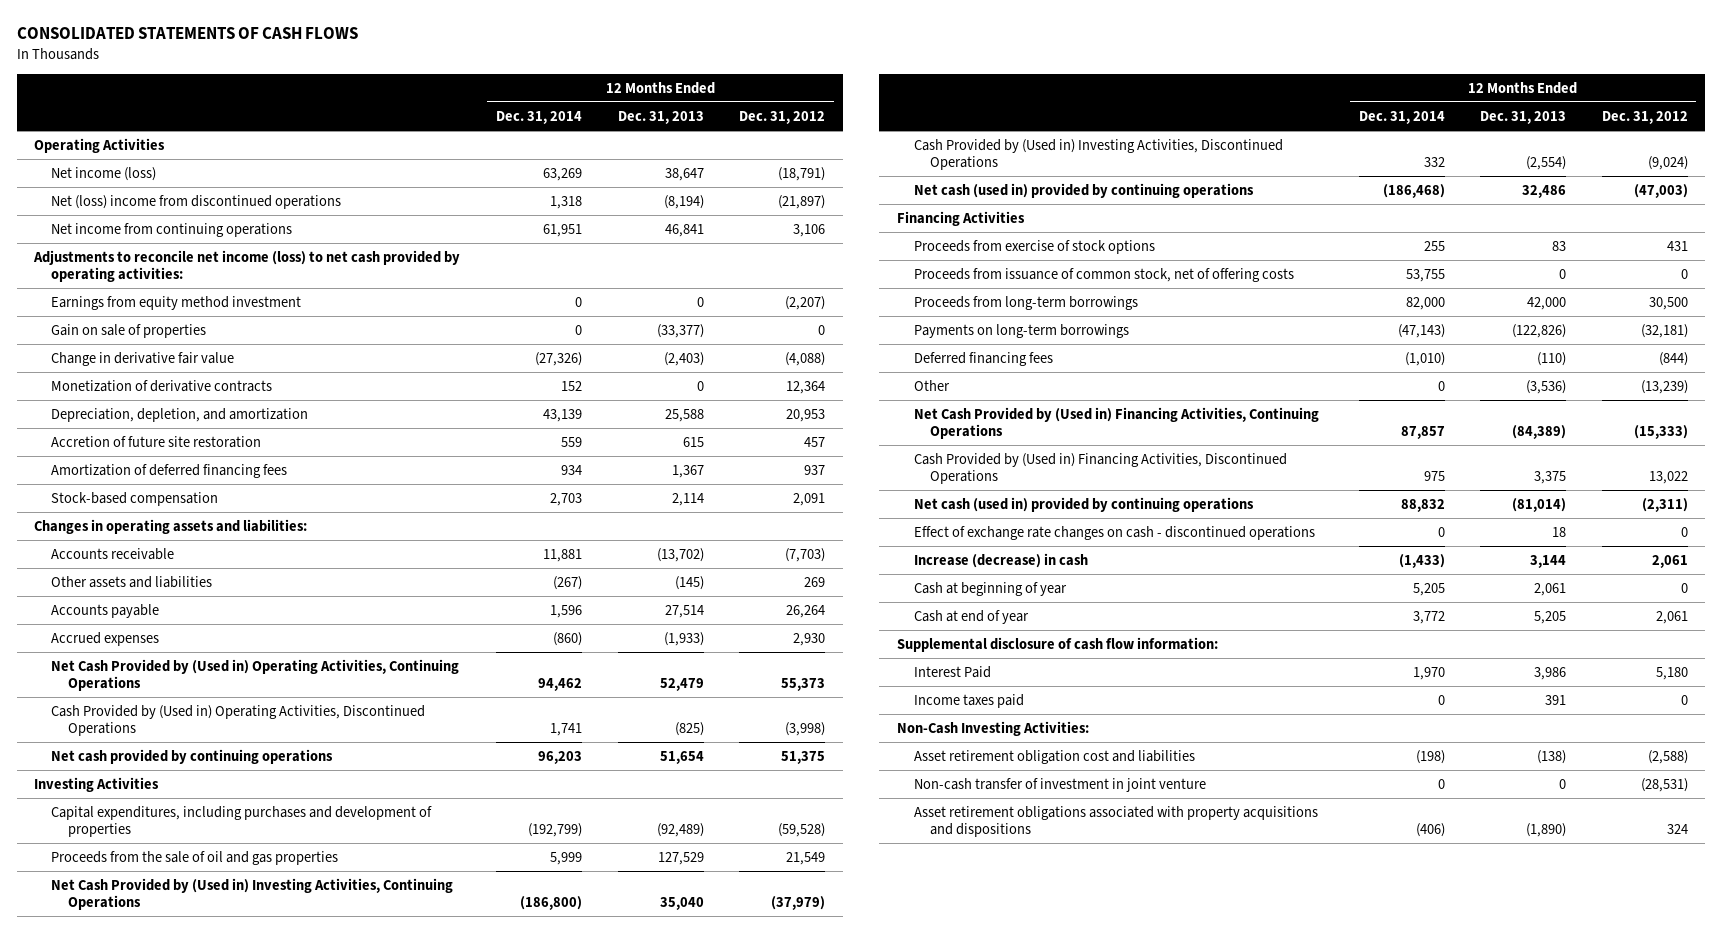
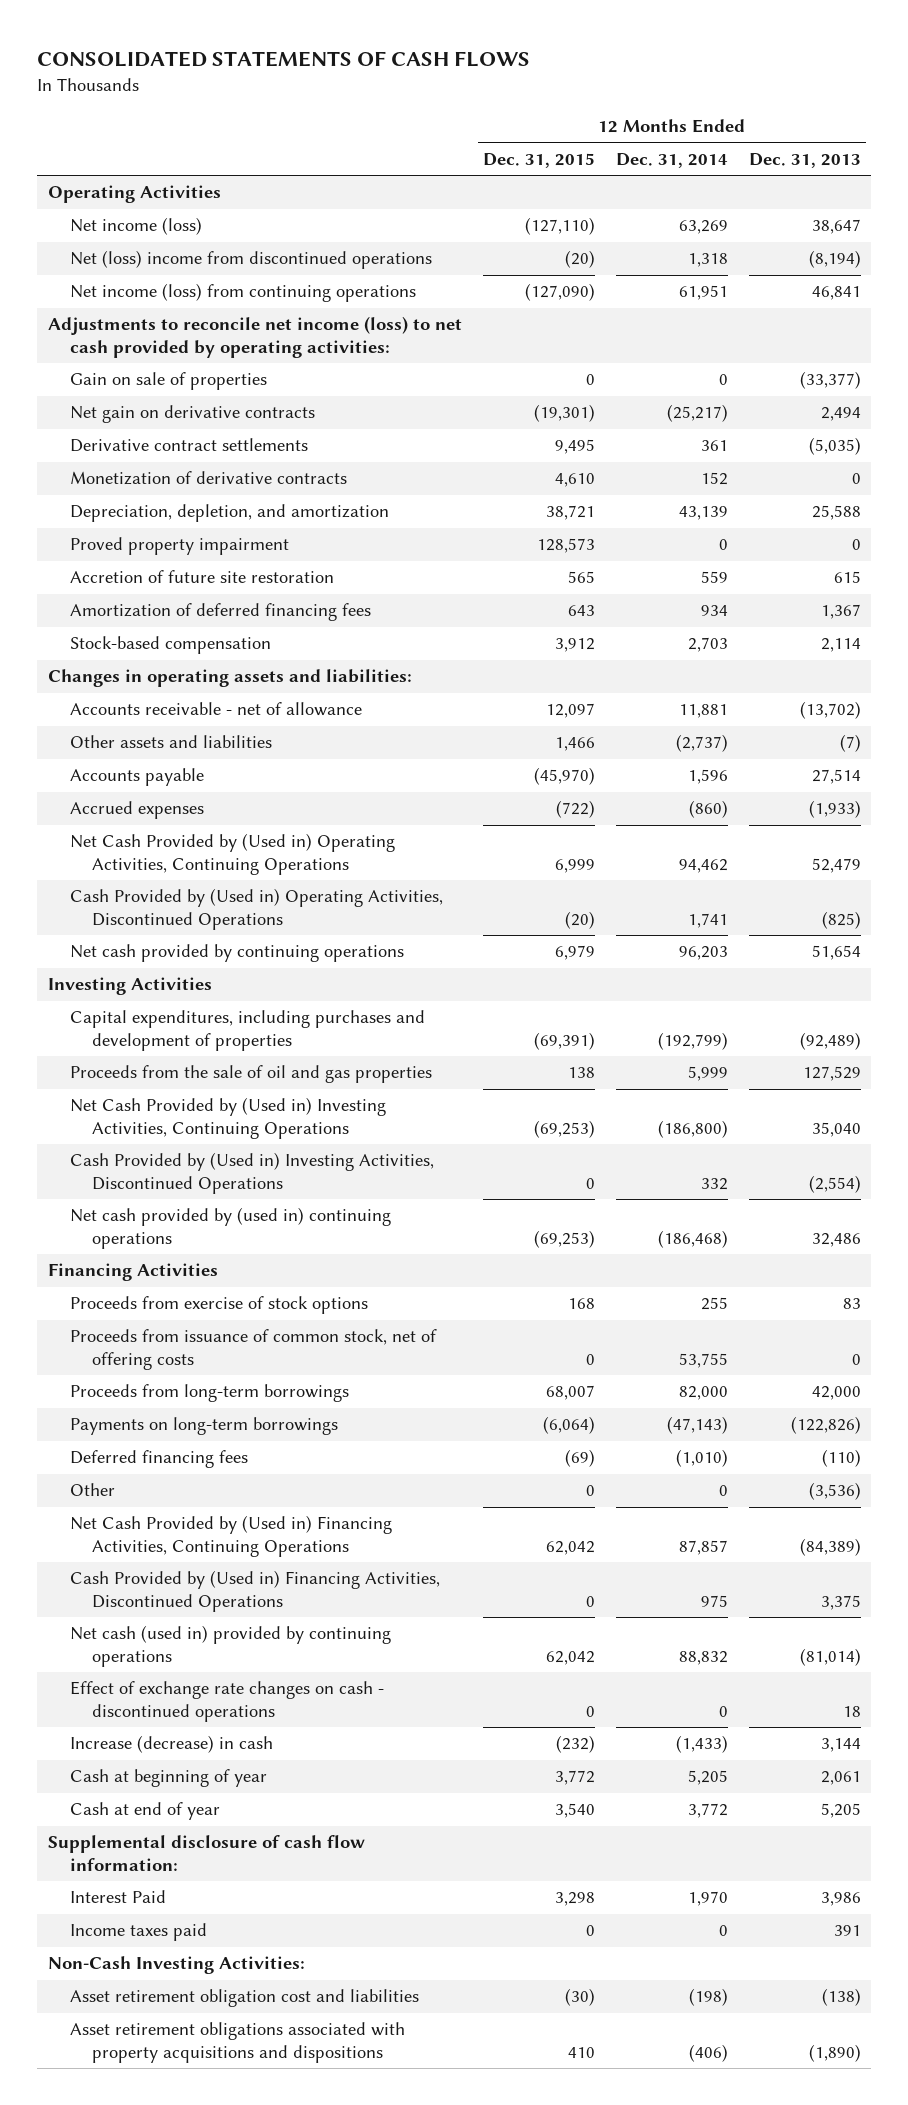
[739,110,826,124] Dec. 31, 2012 -> none
none -> [482,152,595,168] Dec. 31, 2015
[51,222,293,237] Net income from continuing operations -> [70,283,417,303] Net income (loss) from continuing operations
[51,295,302,310] Earnings from equity method investment -> none
[51,351,235,366] Change in derivative fair value -> none
none -> [70,405,316,424] Net gain on derivative contracts
none -> [70,438,309,453] Derivative contract settlements
none -> [70,537,290,556] Proved property impairment
[51,547,175,560] Accounts receivable -> [70,702,363,717] Accounts receivable - net of allowance
[553,575,583,590] (267) -> [675,734,728,753] (2,737)
[674,575,704,590] (145) -> [839,734,861,753] (7)
[913,182,1254,198] Net cash (used in) provided by continuing operations -> [70,1207,392,1249] Net cash provided by (used in) continuing operations
[913,777,1206,792] Non-cash transfer of investment in joint venture -> none

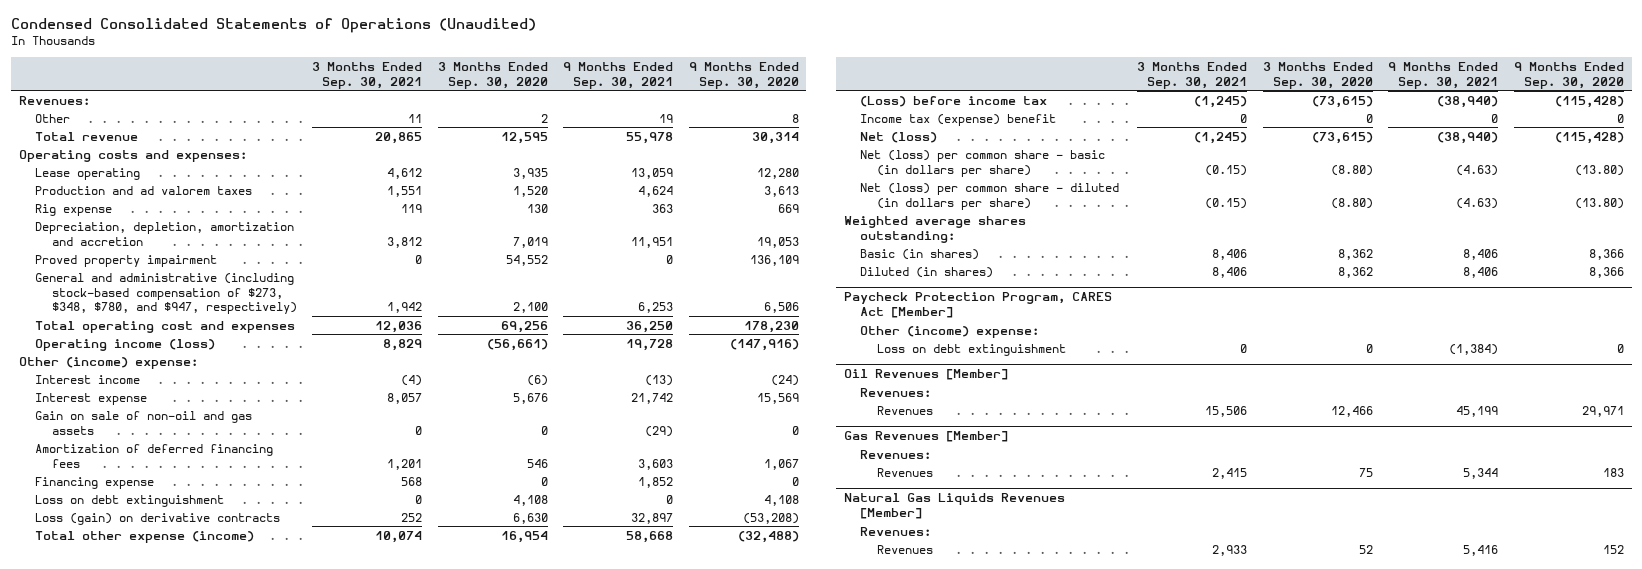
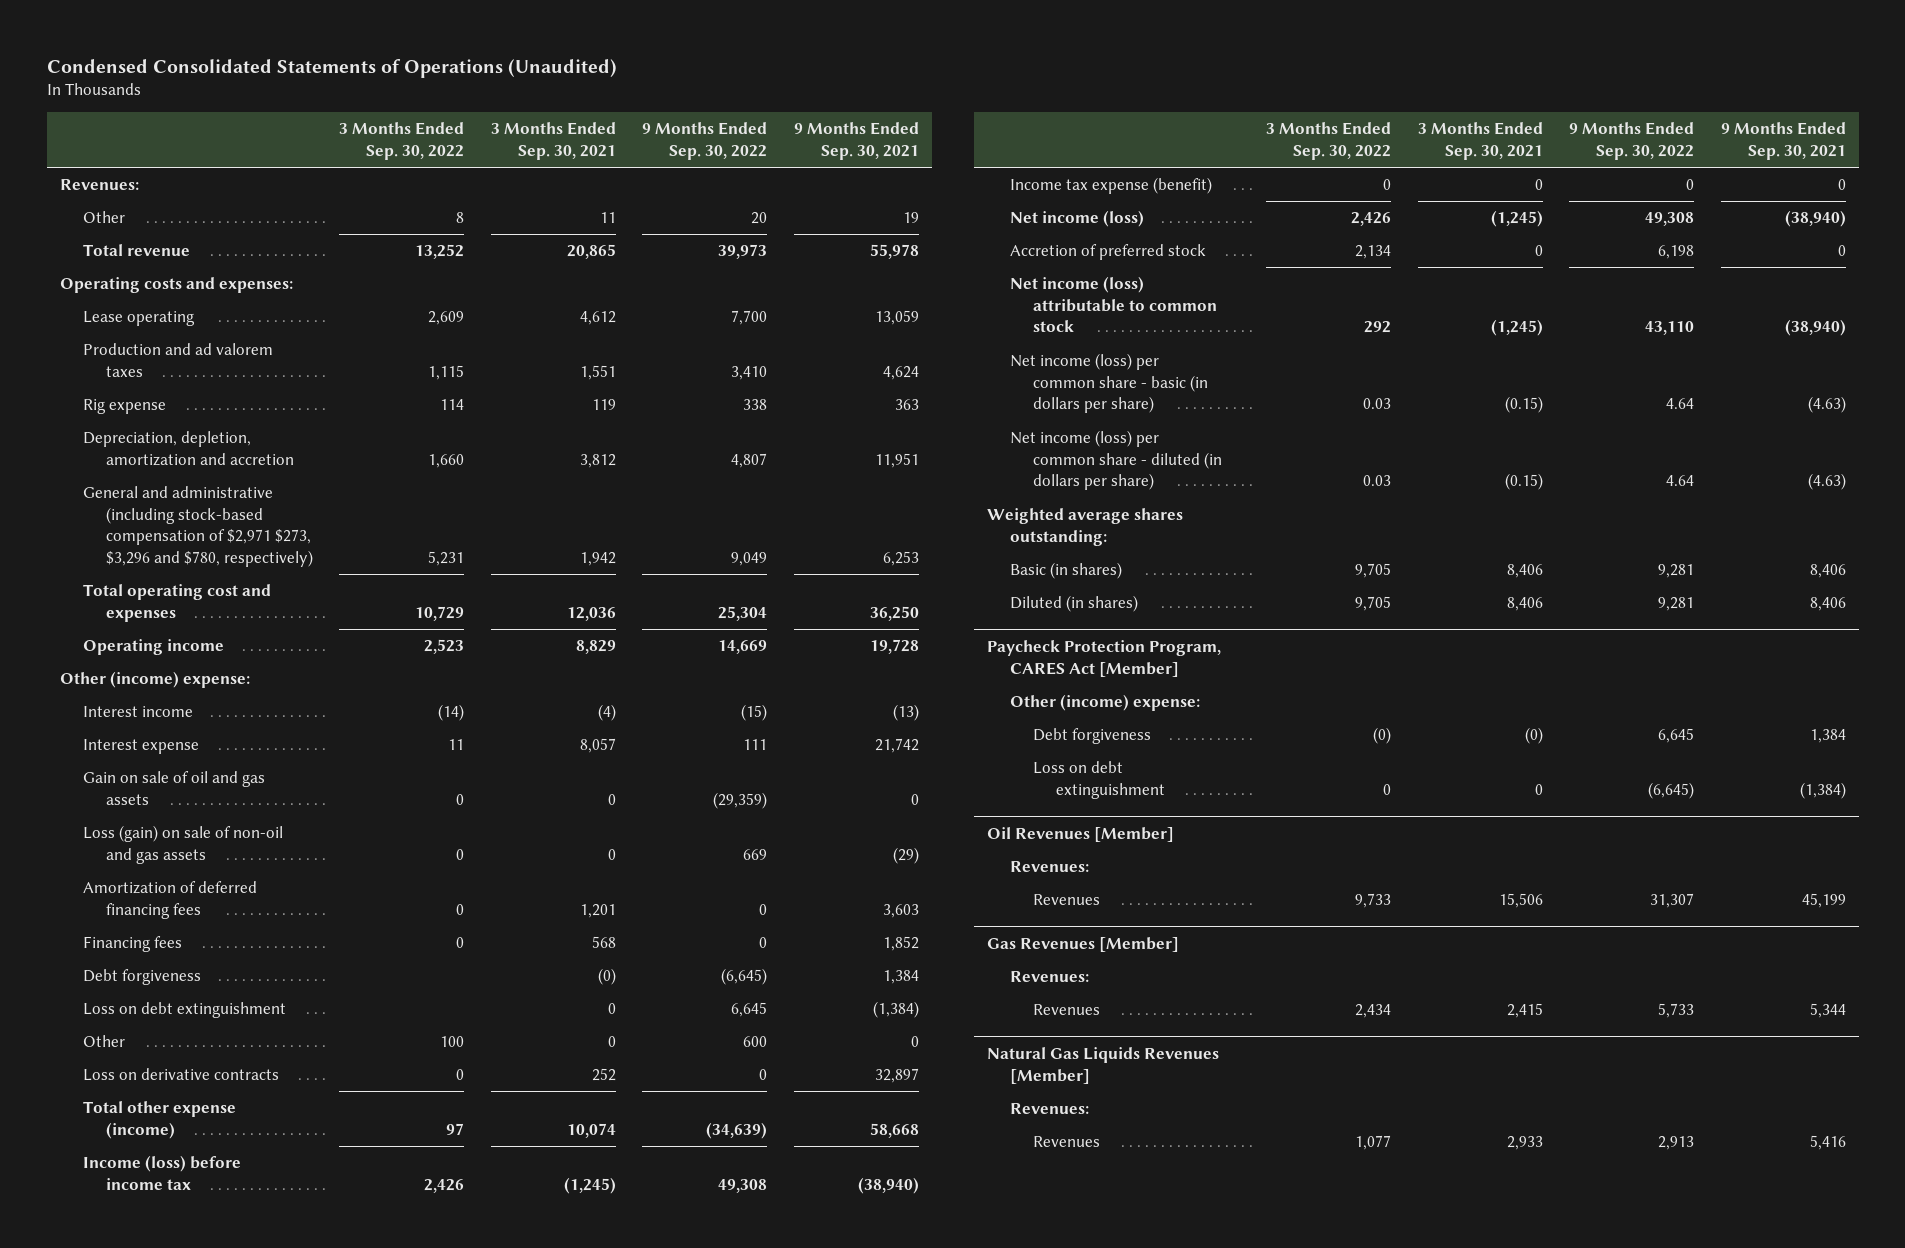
[437,61,548,89] 3 Months Ended Sep. 30, 2020 -> none
[688,61,799,89] 9 Months Ended Sep. 30, 2020 -> none
none -> [339,122,465,160] 3 Months Ended Sep. 30, 2022
none -> [642,122,768,160] 9 Months Ended Sep. 30, 2022
[35,254,218,267] Proved property impairment -> none
[35,272,297,315] General and administrative (including stock-based compensation of $273, $348, $780, and $947, respectively) -> [82,486,314,568] General and administrative (including stock-based compensation of $2,971 $273, $3,296 and $780, respectively)
[35,338,216,351] Operating income (loss) -> [82,639,224,656] Operating income
none -> [82,771,265,805] Gain on sale of oil and gas assets
[35,410,253,435] Gain on sale of non-oil and gas assets -> [82,825,283,864] Loss (gain) on sale of non-oil and gas assets
[35,476,155,489] Financing expense -> [82,936,182,953] Financing fees
none -> [82,969,201,986] Debt forgiveness
[666,494,674,504] 0 -> [872,1001,919,1019] (1,384)
none -> [82,1035,125,1048] Other
[35,512,281,525] Loss (gain) on derivative contracts -> [82,1068,279,1082] Loss on derivative contracts
[860,95,1048,107] (Loss) before income tax -> [82,1155,241,1190] Income (loss) before income tax
[860,113,1057,126] Income tax (expense) benefit -> [1010,177,1213,195] Income tax expense (benefit)
[860,131,938,143] Net (loss) -> [1010,210,1145,228] Net income (loss)
none -> [1010,244,1207,261] Accretion of preferred stock
none -> [1010,276,1218,333] Net income (loss) attributable to common stock
[860,149,1106,177] Net (loss) per common share - basic (in dollars per share) -> [1010,353,1209,414] Net income (loss) per common share - basic (in dollars per share)
[860,182,1120,210] Net (loss) per common share - diluted (in dollars per share) -> [1010,430,1223,491] Net income (loss) per common share - diluted (in dollars per share)
none -> [1033,728,1152,745] Debt forgiveness

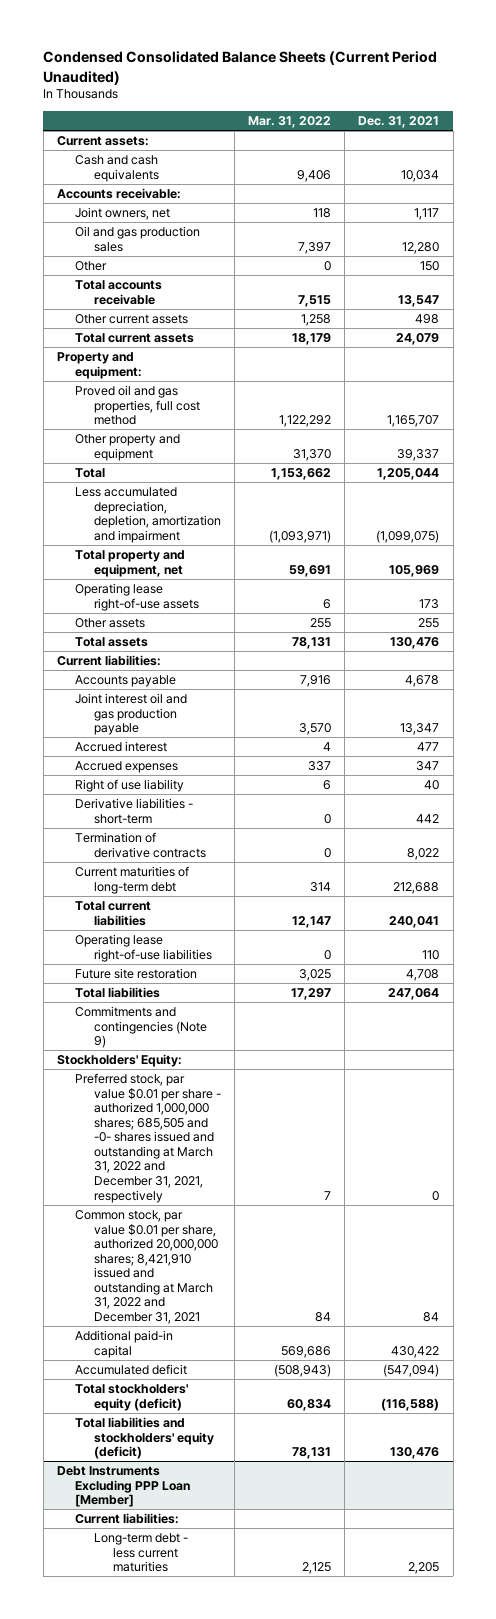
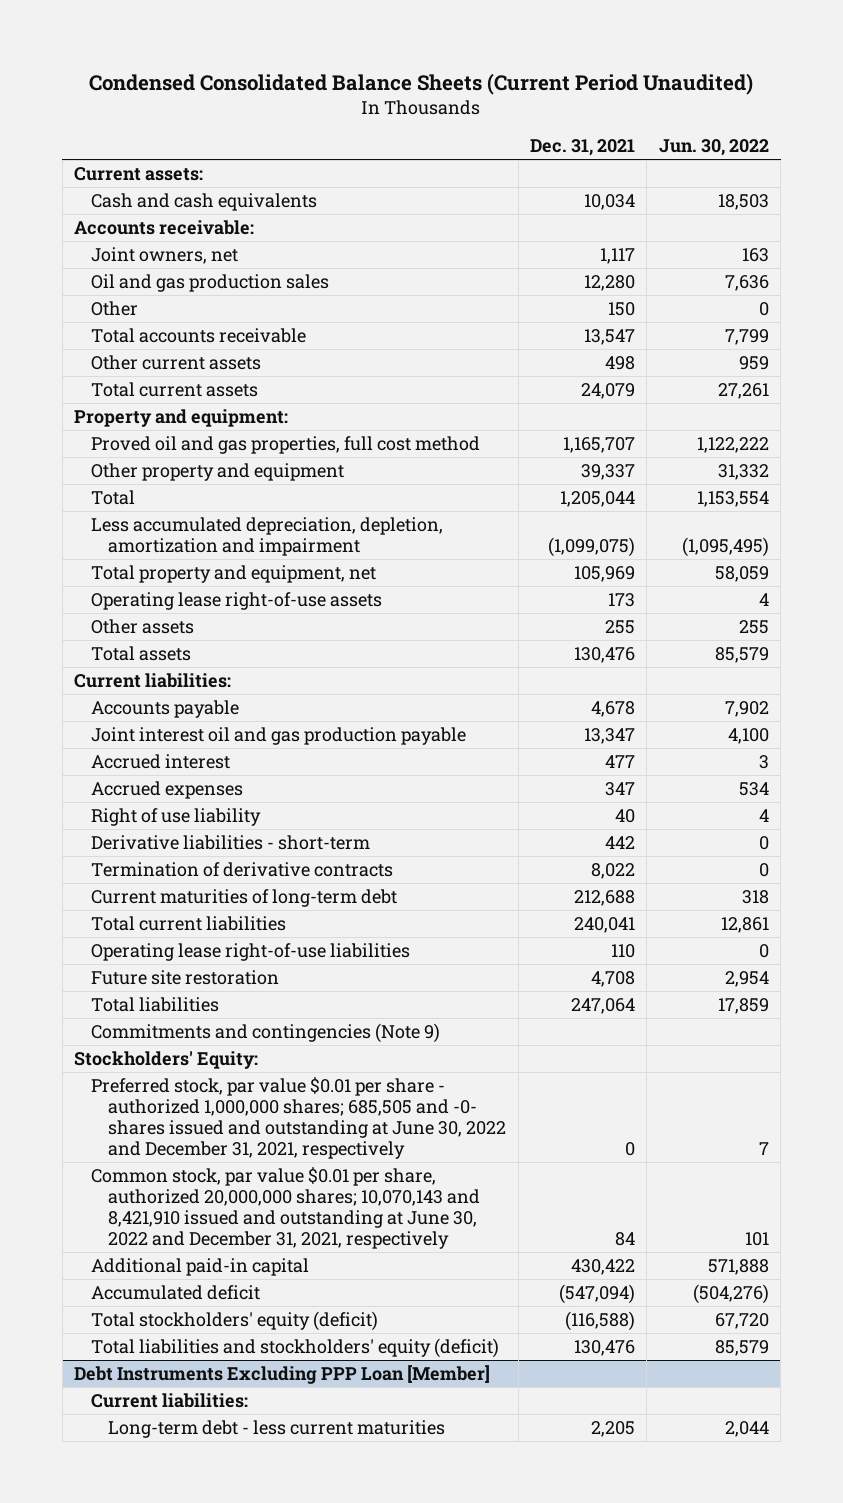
[248,115,332,128] Mar. 31, 2022 -> none
none -> [658,138,769,156] Jun. 30, 2022
[75,1073,221,1203] Preferred stock, par value $0.01 per share - authorized 1,000,000 shares; 685,505 and -0- shares issued and outstanding at March 31, 2022 and December 31, 2021, respectively -> [91,1077,507,1160] Preferred stock, par value $0.01 per share - authorized 1,000,000 shares; 685,505 and -0- shares issued and outstanding at June 30, 2022 and December 31, 2021, respectively
[75,1210,218,1325] Common stock, par value $0.01 per share, authorized 20,000,000 shares; 8,421,910 issued and outstanding at March 31, 2022 and December 31, 2021 -> [91,1167,481,1250] Common stock, par value $0.01 per share, authorized 20,000,000 shares; 10,070,143 and 8,421,910 issued and outstanding at June 30, 2022 and December 31, 2021, respectively

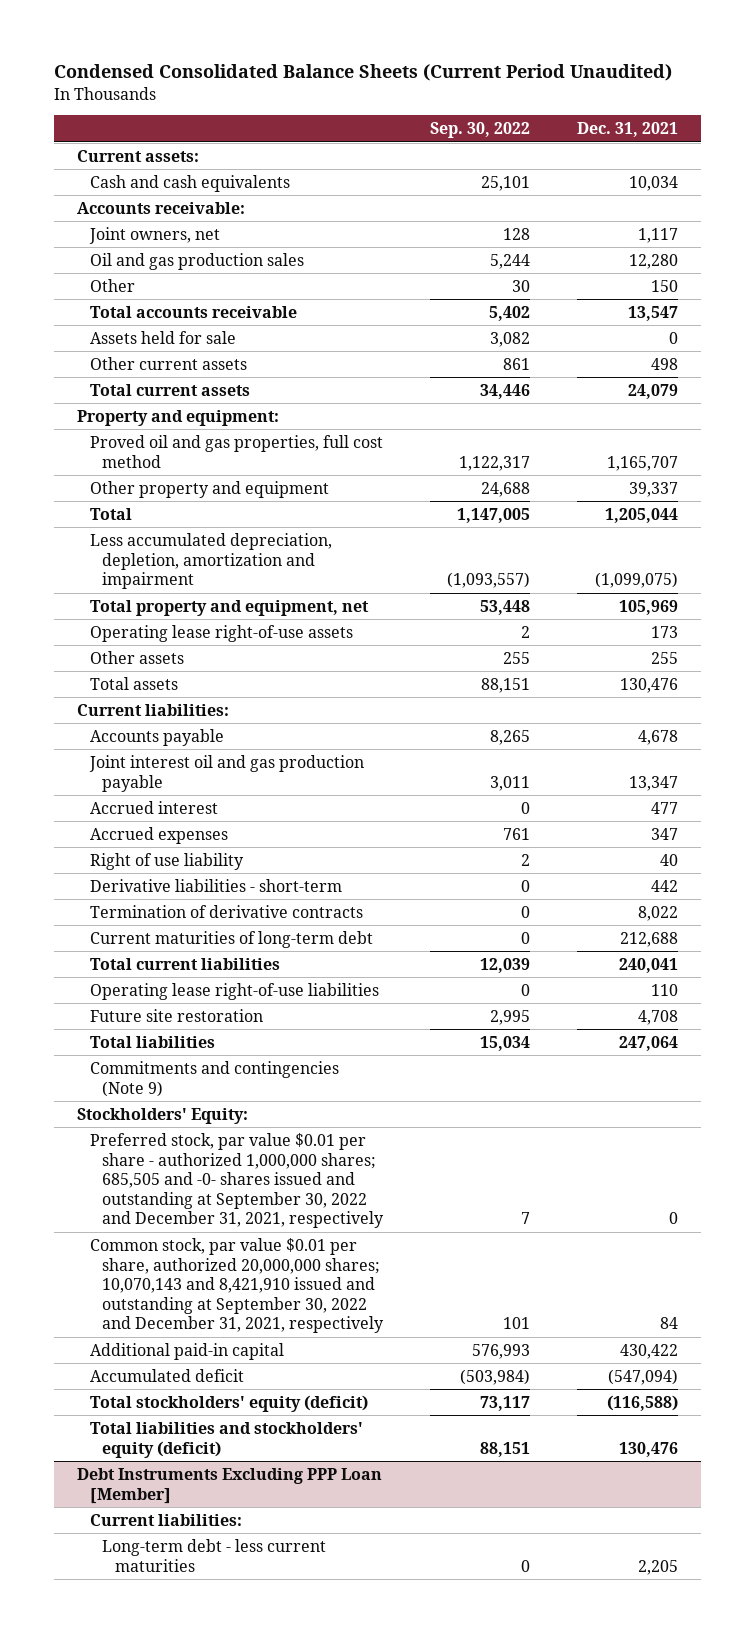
[658,138,769,156] Jun. 30, 2022 -> none
none -> [429,122,530,139] Sep. 30, 2022
none -> [89,330,236,344] Assets held for sale
[91,1077,507,1160] Preferred stock, par value $0.01 per share - authorized 1,000,000 shares; 685,505 and -0- shares issued and outstanding at June 30, 2022 and December 31, 2021, respectively -> [89,1132,385,1229] Preferred stock, par value $0.01 per share - authorized 1,000,000 shares; 685,505 and -0- shares issued and outstanding at September 30, 2022 and December 31, 2021, respectively
[91,1167,481,1250] Common stock, par value $0.01 per share, authorized 20,000,000 shares; 10,070,143 and 8,421,910 issued and outstanding at June 30, 2022 and December 31, 2021, respectively -> [89,1237,385,1334] Common stock, par value $0.01 per share, authorized 20,000,000 shares; 10,070,143 and 8,421,910 issued and outstanding at September 30, 2022 and December 31, 2021, respectively

